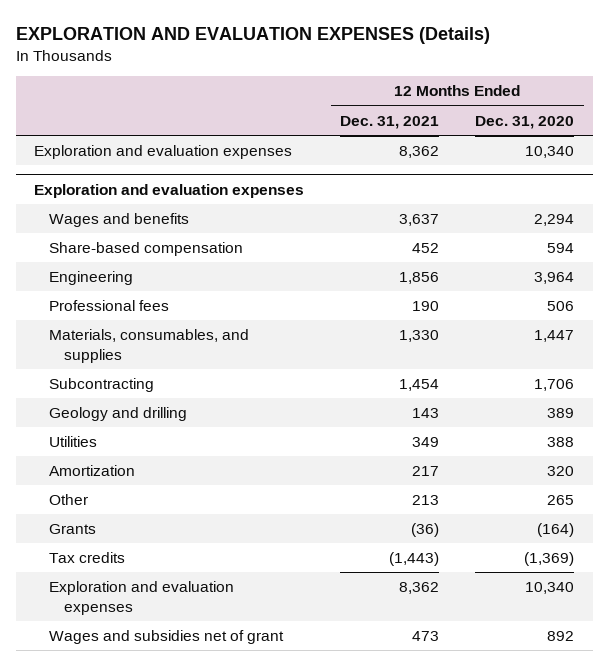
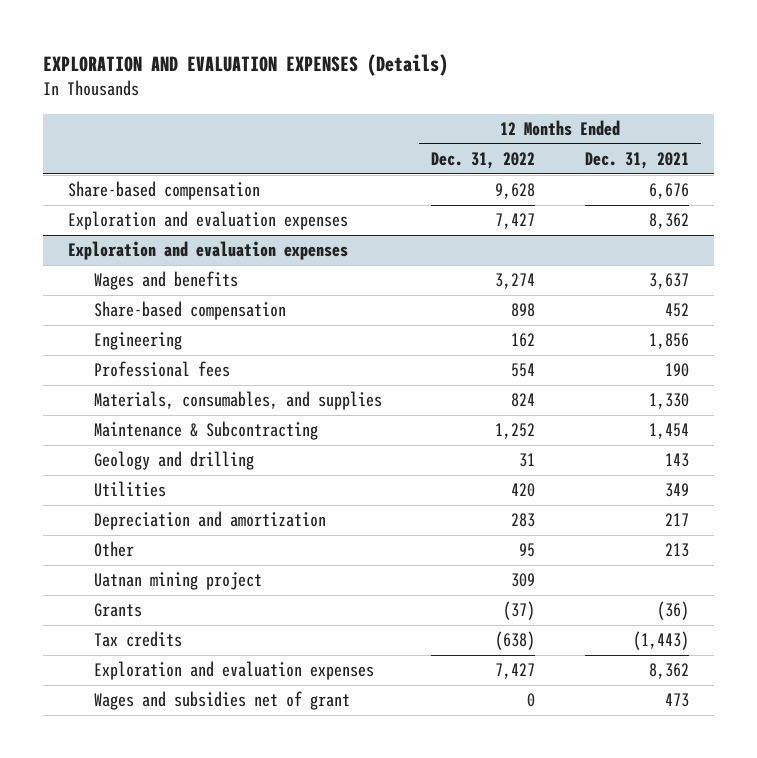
[475,115,575,129] Dec. 31, 2020 -> none
none -> [431,151,536,169] Dec. 31, 2022
none -> [67,181,260,201] Share-based compensation
[48,378,154,393] Subcontracting -> [94,421,319,441] Maintenance & Subcontracting
[48,465,135,477] Amortization -> [94,511,327,531] Depreciation and amortization
none -> [94,572,263,591] Uatnan mining project

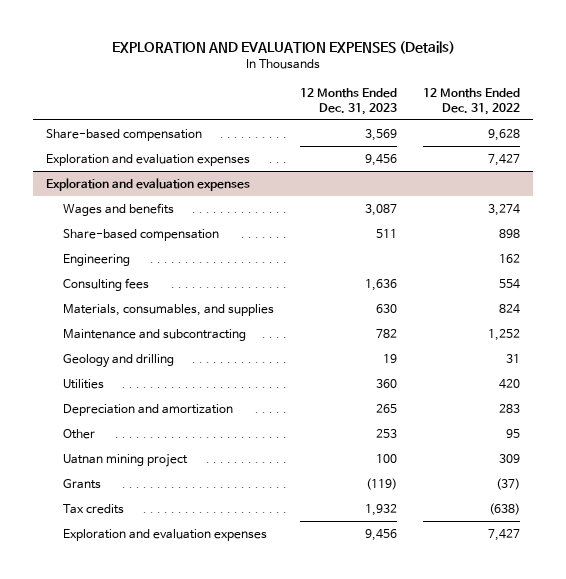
[584,151,689,169] Dec. 31, 2021 -> none
none -> [300,87,398,115] 12 Months Ended Dec. 31, 2023
[94,361,231,378] Professional fees -> [63,277,150,291] Consulting fees
[94,421,319,441] Maintenance & Subcontracting -> [63,328,247,341] Maintenance and subcontracting
[94,691,351,711] Wages and subsidies net of grant -> none

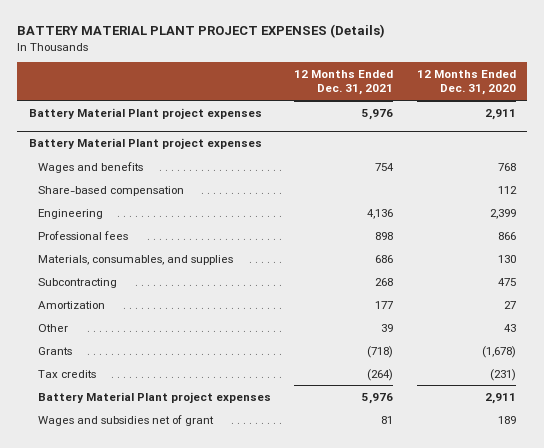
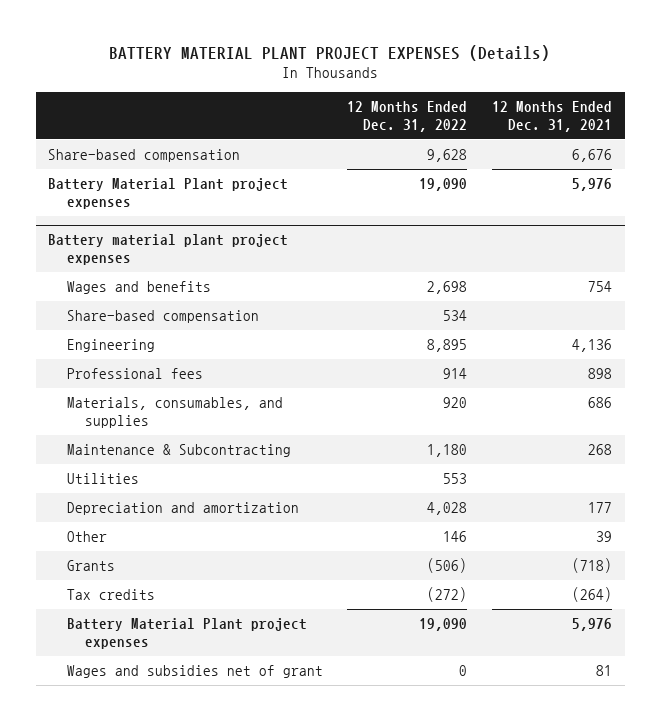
[416,69,516,96] 12 Months Ended Dec. 31, 2020 -> none
none -> [347,100,468,132] 12 Months Ended Dec. 31, 2022
none -> [47,148,240,162] Share-based compensation
[28,138,262,150] Battery Material Plant project expenses -> [47,233,288,265] Battery material plant project expenses
[37,277,117,288] Subcontracting -> [66,443,291,457] Maintenance & Subcontracting
none -> [66,472,139,484] Utilities
[37,300,105,309] Amortization -> [66,501,299,515] Depreciation and amortization

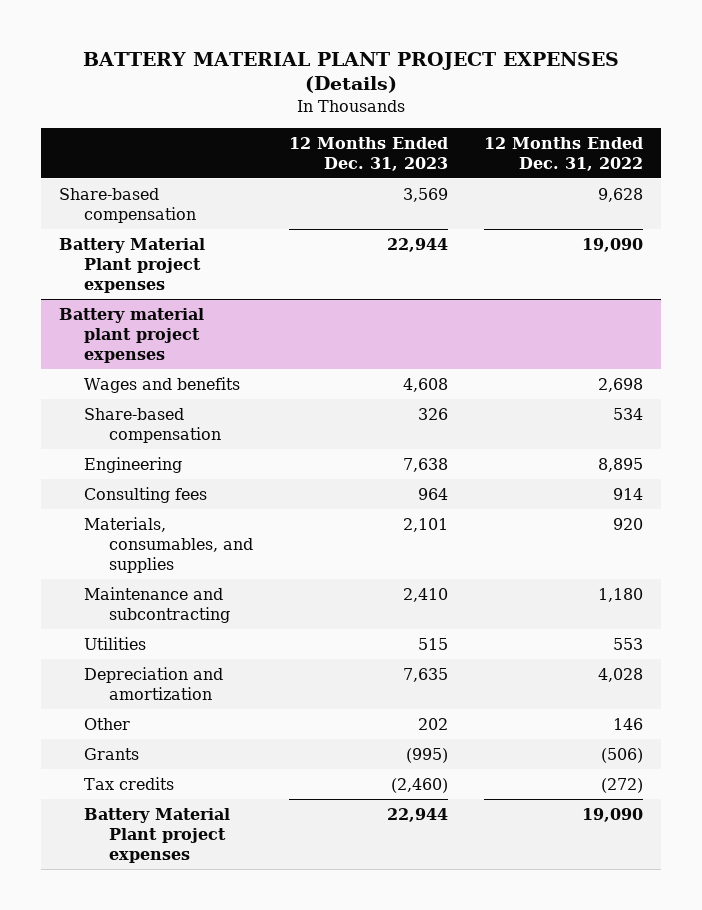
[492,100,613,132] 12 Months Ended Dec. 31, 2021 -> none
none -> [289,136,449,171] 12 Months Ended Dec. 31, 2023
[66,367,203,379] Professional fees -> [83,486,207,503] Consulting fees
[66,443,291,457] Maintenance & Subcontracting -> [83,586,230,623] Maintenance and subcontracting
[66,664,323,678] Wages and subsidies net of grant -> none

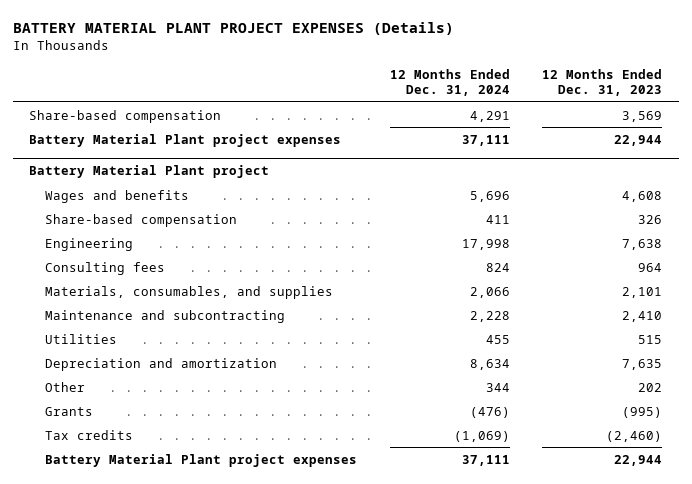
[484,136,644,171] 12 Months Ended Dec. 31, 2022 -> none
none -> [389,68,510,97] 12 Months Ended Dec. 31, 2024
[58,307,204,363] Battery material plant project expenses -> [29,165,270,179] Battery Material Plant project

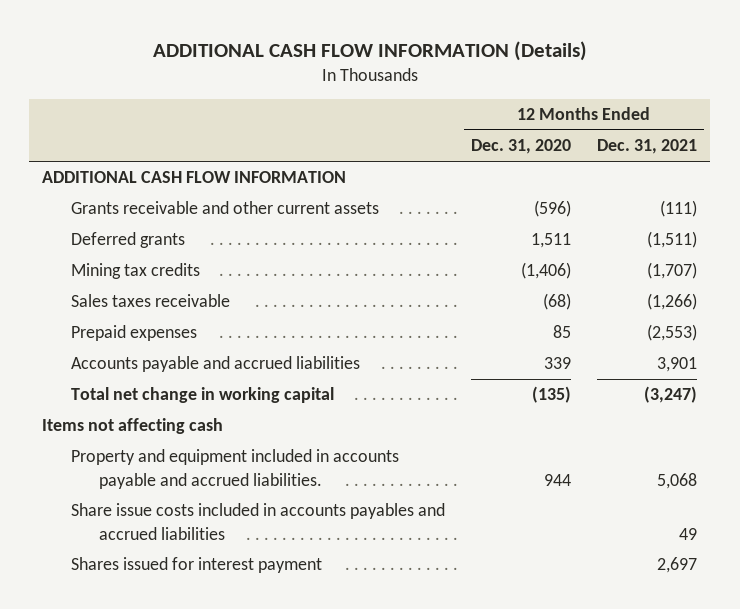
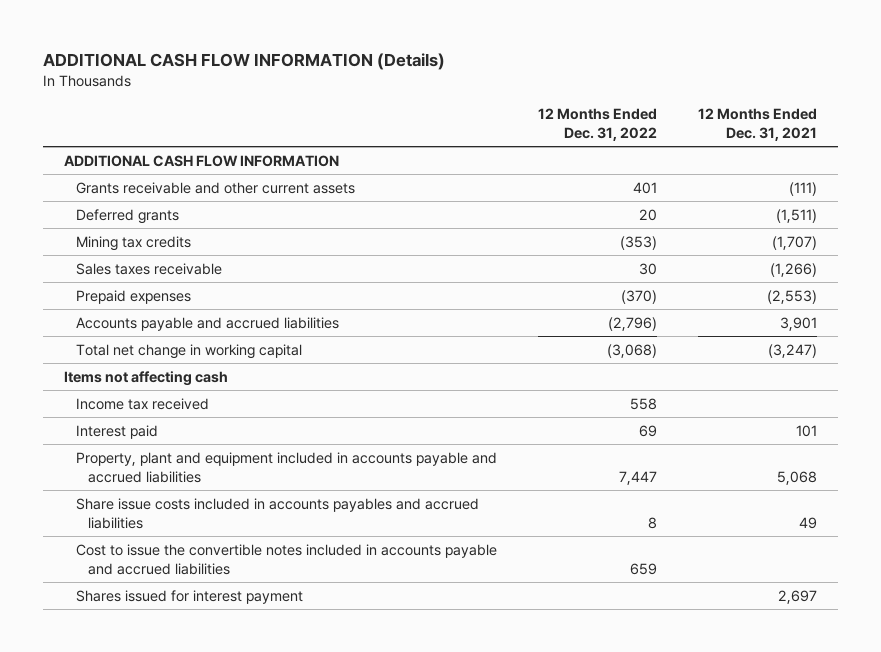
[470,139,571,155] Dec. 31, 2020 -> none
none -> [538,108,658,142] 12 Months Ended Dec. 31, 2022
none -> [75,397,209,410] Income tax received
none -> [75,424,158,439] Interest paid
[70,449,399,489] Property and equipment included in accounts payable and accrued liabilities. -> [75,451,497,483] Property, plant and equipment included in accounts payable and accrued liabilities
none -> [75,543,497,575] Cost to issue the convertible notes included in accounts payable and accrued liabilities

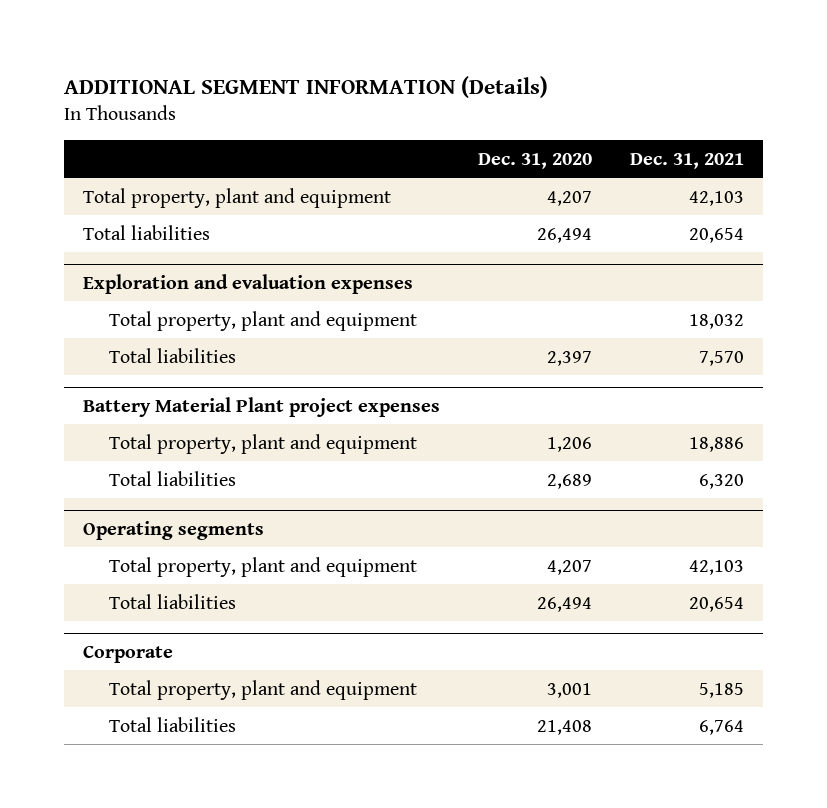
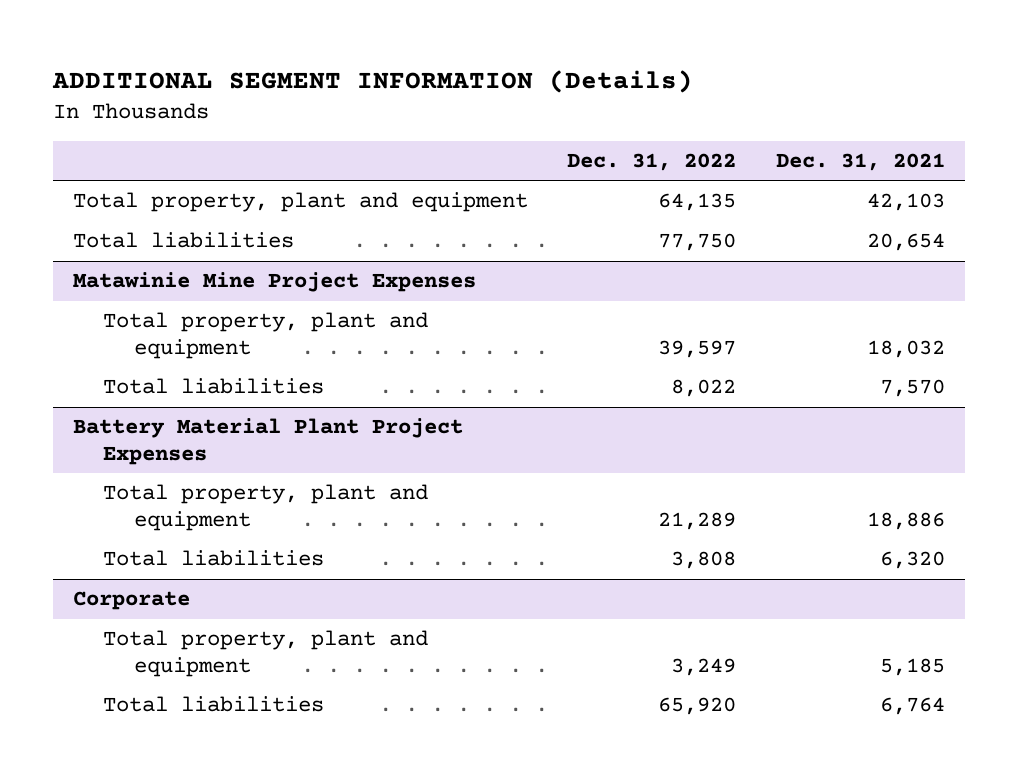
[477,152,592,169] Dec. 31, 2020 -> none
none -> [567,153,737,172] Dec. 31, 2022
[82,273,413,294] Exploration and evaluation expenses -> none
none -> [72,272,476,293] Matawinie Mine Project Expenses
[82,396,440,417] Battery Material Plant project expenses -> [72,418,463,465] Battery Material Plant Project Expenses
[82,520,264,540] Operating segments -> none
[109,556,418,577] Total property, plant and equipment -> none
[109,593,237,609] Total liabilities -> none

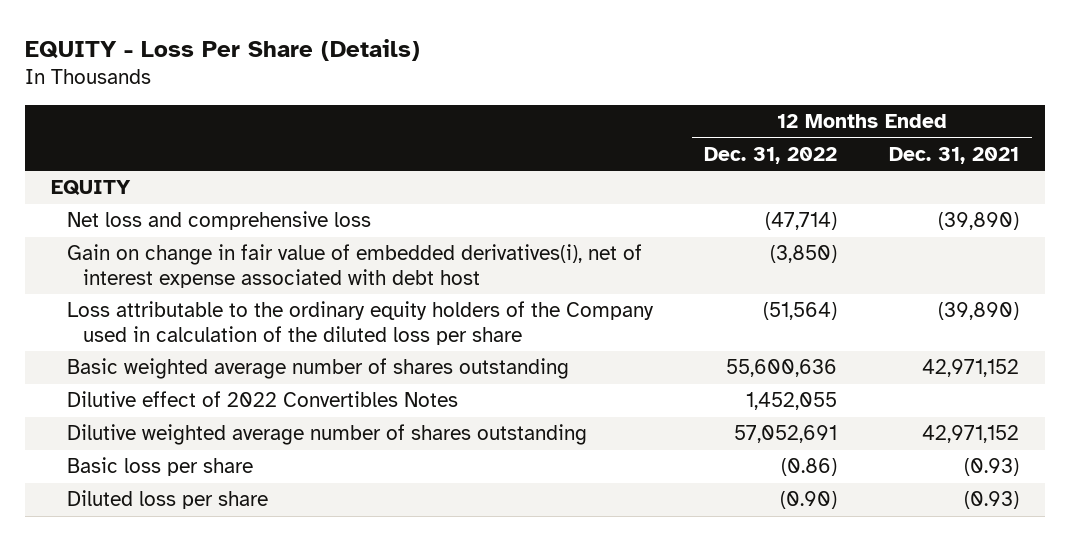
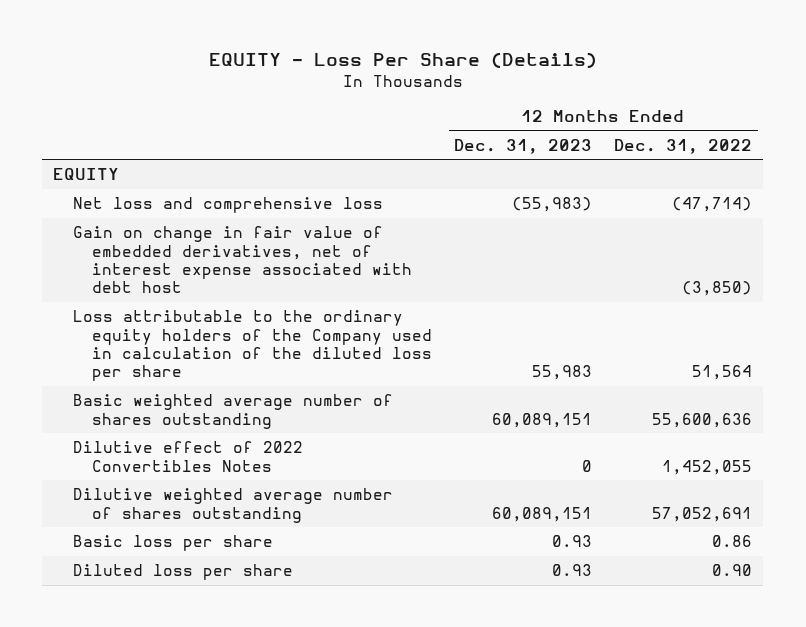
[888,146,1019,164] Dec. 31, 2021 -> none
none -> [454,138,593,154] Dec. 31, 2023
[66,244,642,289] Gain on change in fair value of embedded derivatives(i), net of interest expense associated with debt host -> [72,226,413,294] Gain on change in fair value of embedded derivatives, net of interest expense associated with debt host
[763,302,838,321] (51,564) -> [692,365,753,381] 51,564
[781,458,838,477] (0.86) -> [712,535,753,548] 0.86
[780,491,838,510] (0.90) -> [712,564,753,577] 0.90

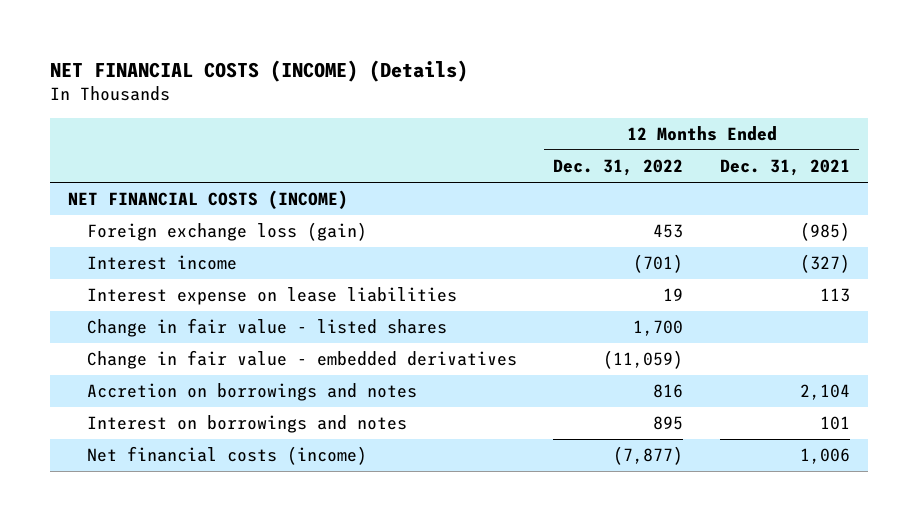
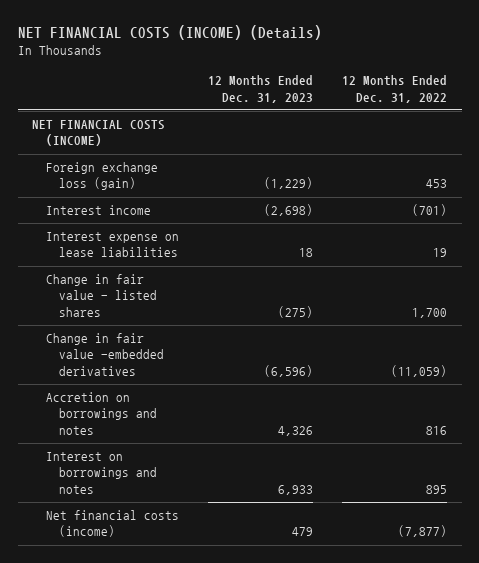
[719,159,850,177] Dec. 31, 2021 -> none
none -> [207,75,313,103] 12 Months Ended Dec. 31, 2023
[86,350,517,370] Change in fair value - embedded derivatives -> [45,333,164,376] Change in fair value -embedded derivatives

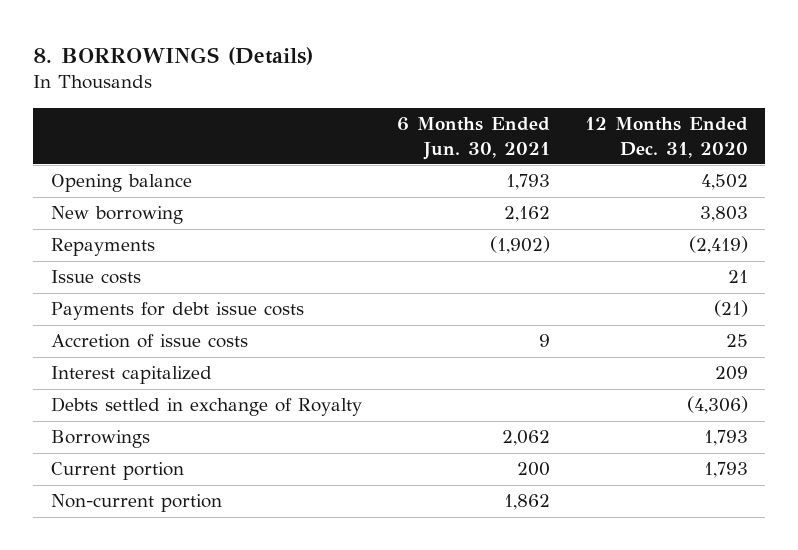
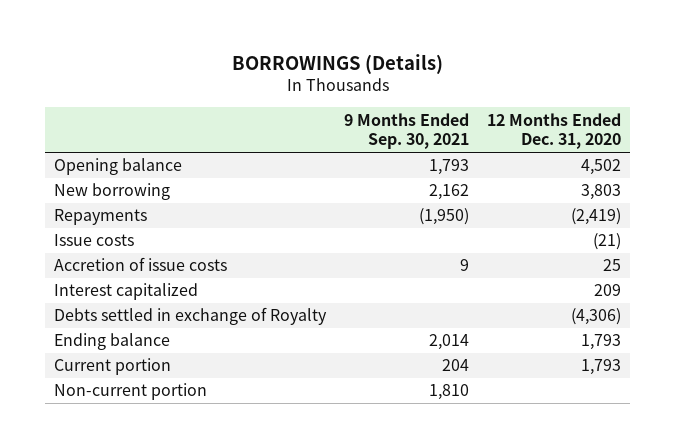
[32,46,313,65] 8. BORROWINGS (Details) -> [231,53,443,74] BORROWINGS (Details)
[396,117,550,160] 6 Months Ended Jun. 30, 2021 -> none
none -> [344,112,470,150] 9 Months Ended Sep. 30, 2021
[50,302,304,321] Payments for debt issue costs -> none
[727,270,748,284] 21 -> [593,233,622,251] (21)
[50,430,150,449] Borrowings -> [54,333,171,351] Ending balance

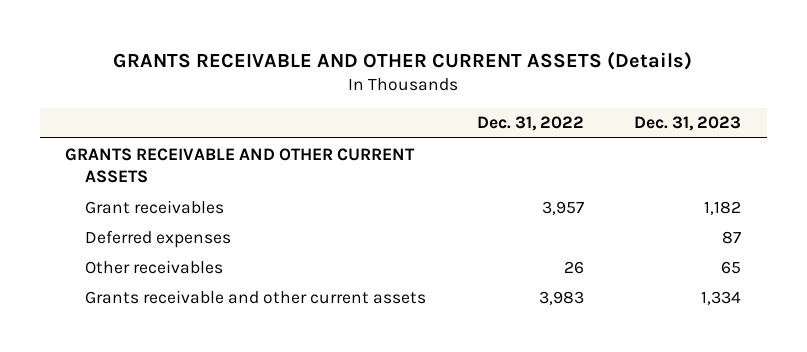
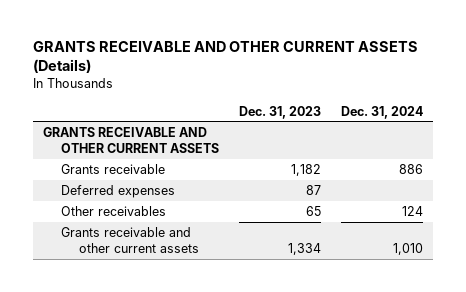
[476,116,584,132] Dec. 31, 2022 -> none
none -> [341,105,424,119] Dec. 31, 2024
[84,199,224,214] Grant receivables -> [60,163,165,174] Grants receivable

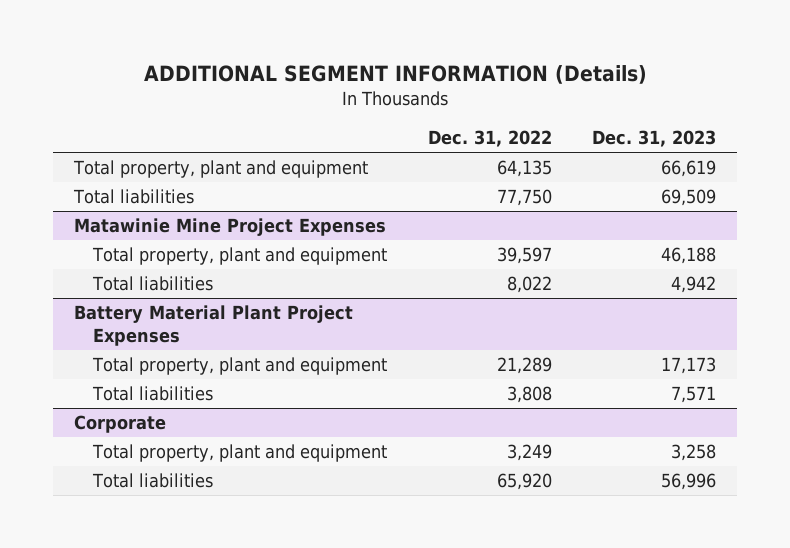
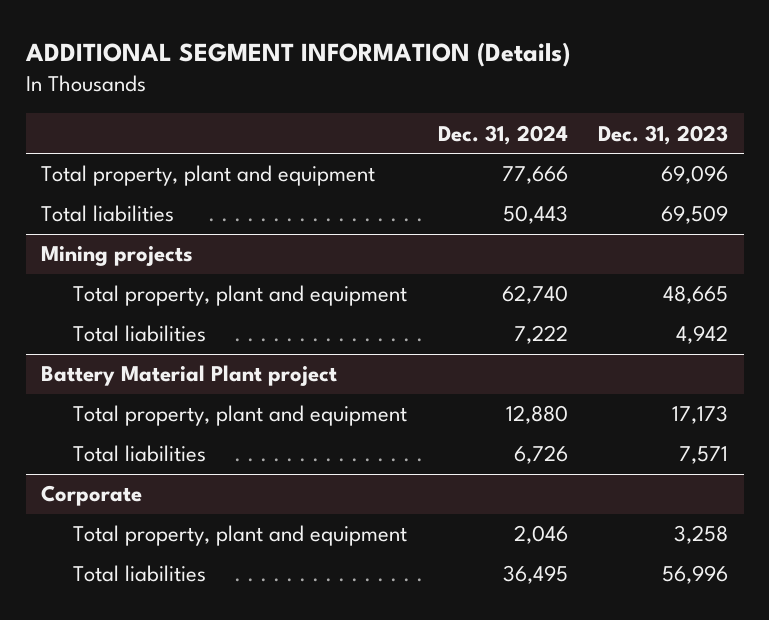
[427,130,552,148] Dec. 31, 2022 -> none
none -> [437,124,568,145] Dec. 31, 2024
[661,160,717,178] 66,619 -> [661,165,729,185] 69,096
[73,218,386,237] Matawinie Mine Project Expenses -> [40,246,193,267] Mining projects
[661,247,717,265] 46,188 -> [663,285,729,305] 48,665
[73,305,353,347] Battery Material Plant Project Expenses -> [40,365,337,387] Battery Material Plant project

